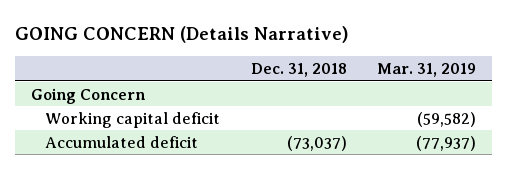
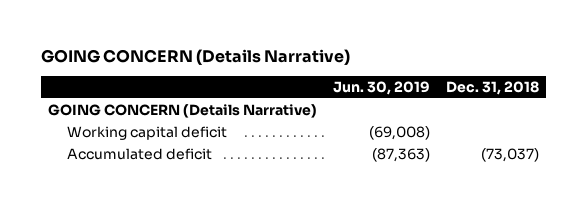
[377,63,477,78] Mar. 31, 2019 -> none
none -> [333,80,431,95] Jun. 30, 2019
[30,87,146,104] Going Concern -> [48,103,318,118] GOING CONCERN (Details Narrative)

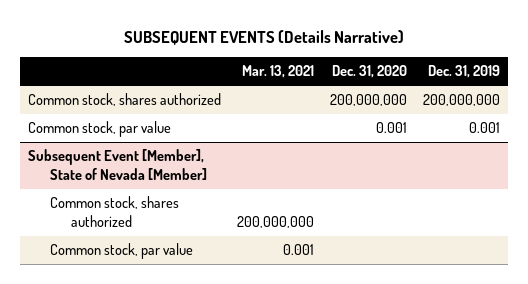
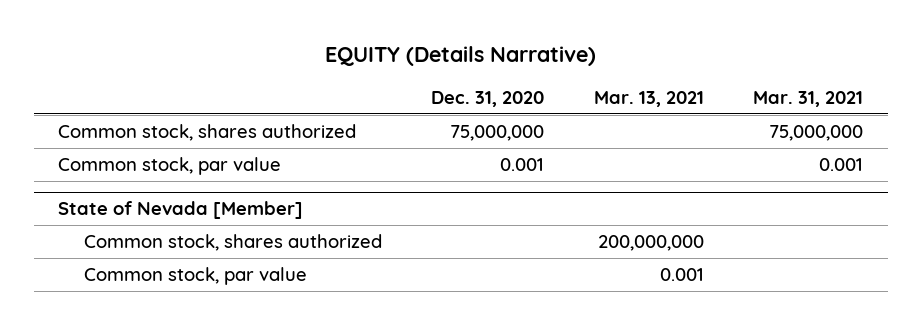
[124,29,405,45] SUBSEQUENT EVENTS (Details Narrative) -> [324,46,596,67] EQUITY (Details Narrative)
[427,65,500,79] Dec. 31, 2019 -> none
none -> [753,91,864,108] Mar. 31, 2021
[330,94,408,107] 200,000,000 -> [450,125,545,142] 75,000,000
[28,149,207,180] Subsequent Event [Member], State of Nevada [Member] -> [58,201,304,220] State of Nevada [Member]

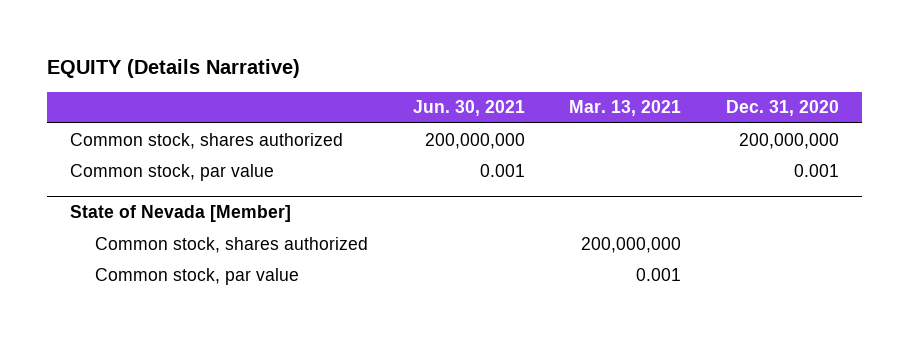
[753,91,864,108] Mar. 31, 2021 -> none
none -> [412,100,525,117] Jun. 30, 2021
[450,125,545,142] 75,000,000 -> [739,132,840,149] 200,000,000

